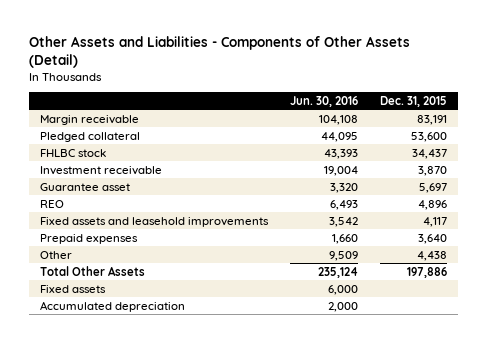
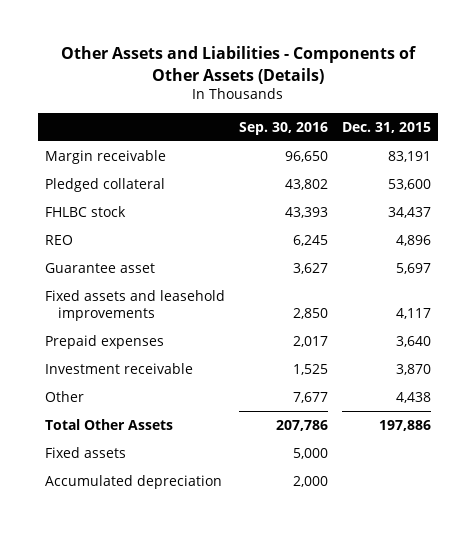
[29,36,411,69] Other Assets and Liabilities - Components of Other Assets (Detail) -> [61,46,417,84] Other Assets and Liabilities - Components of Other Assets (Details)
[290,95,359,107] Jun. 30, 2016 -> none
none -> [239,121,329,135] Sep. 30, 2016
[40,182,131,191] Guarantee asset -> [45,262,156,273] Guarantee asset
[40,165,163,175] Investment receivable -> [45,362,194,374] Investment receivable

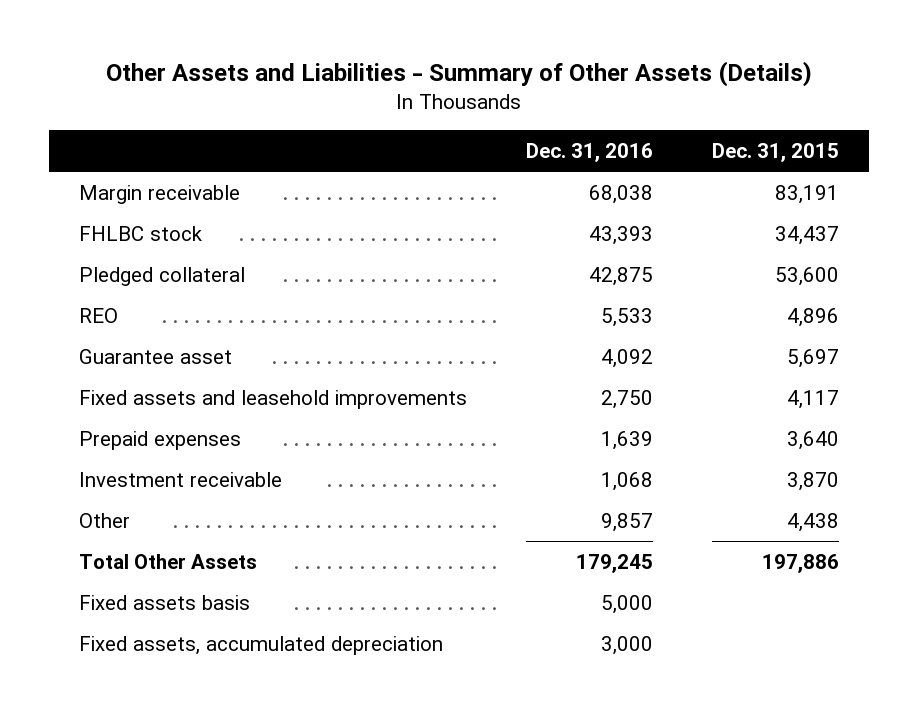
[61,46,417,84] Other Assets and Liabilities - Components of Other Assets (Details) -> [106,61,813,88] Other Assets and Liabilities - Summary of Other Assets (Details)
[239,121,329,135] Sep. 30, 2016 -> none
none -> [526,143,654,163] Dec. 31, 2016
[45,177,166,192] Pledged collateral -> [78,266,245,286] Pledged collateral
[45,446,127,458] Fixed assets -> [78,594,250,610] Fixed assets basis
[45,474,223,489] Accumulated depreciation -> [78,635,443,655] Fixed assets, accumulated depreciation

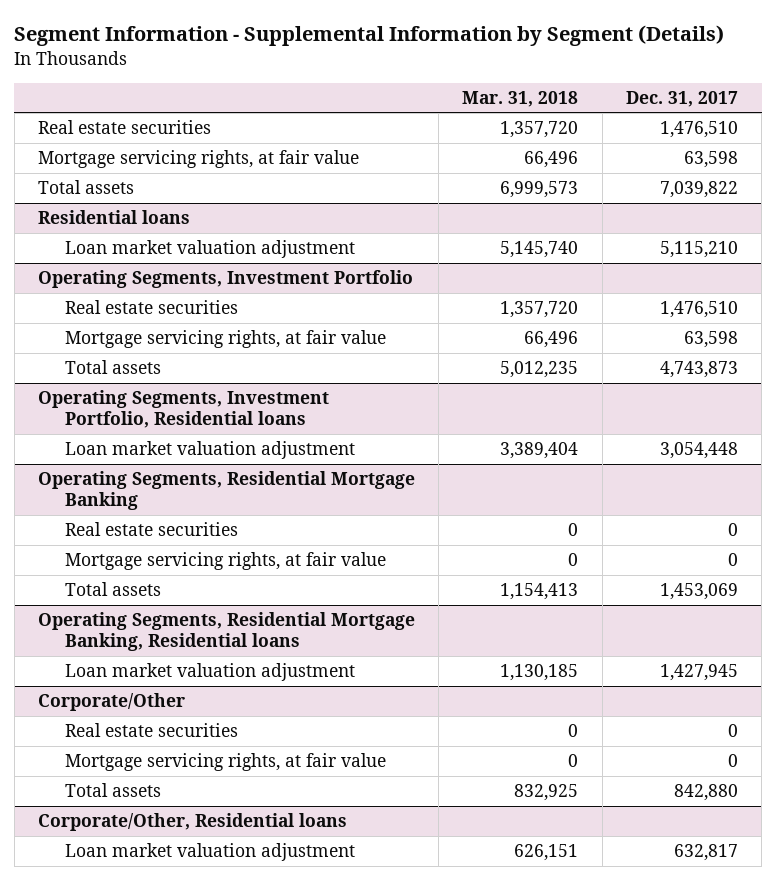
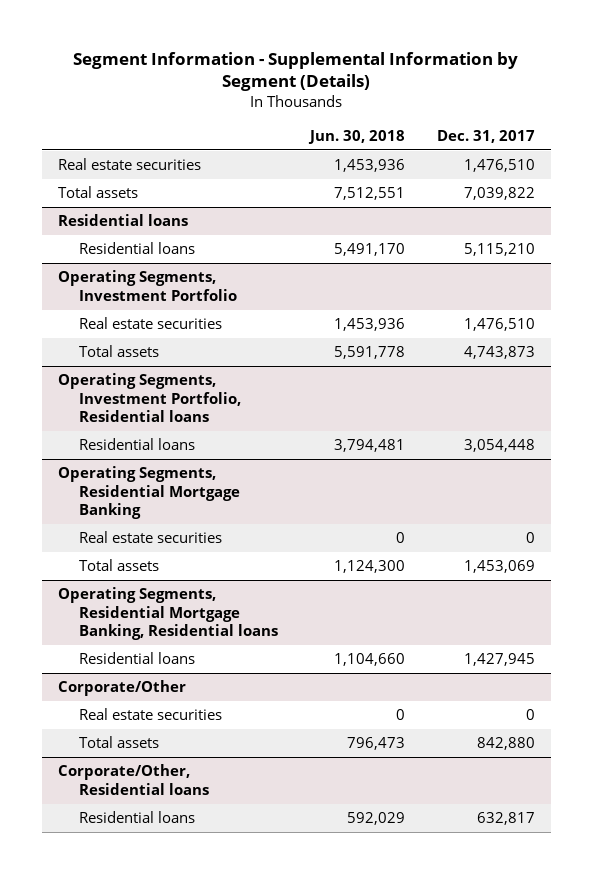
[462,90,579,107] Mar. 31, 2018 -> none
none -> [307,129,405,144] Jun. 30, 2018
[37,150,359,169] Mortgage servicing rights, at fair value -> none
[65,240,356,259] Loan market valuation adjustment -> [78,242,195,255] Residential loans
[65,330,387,349] Mortgage servicing rights, at fair value -> none
[65,441,356,460] Loan market valuation adjustment -> [78,438,195,451] Residential loans
[65,552,387,571] Mortgage servicing rights, at fair value -> none
[65,663,356,682] Loan market valuation adjustment -> [78,652,195,665] Residential loans
[65,753,387,772] Mortgage servicing rights, at fair value -> none
[65,843,356,862] Loan market valuation adjustment -> [78,811,195,824] Residential loans

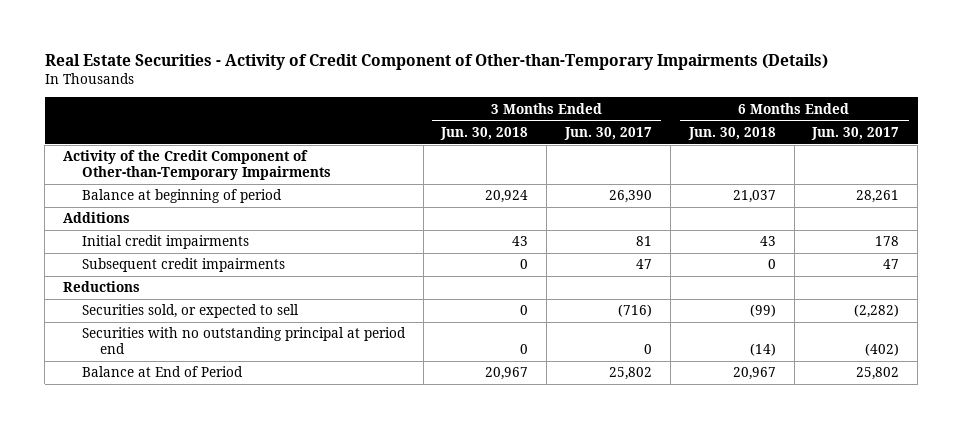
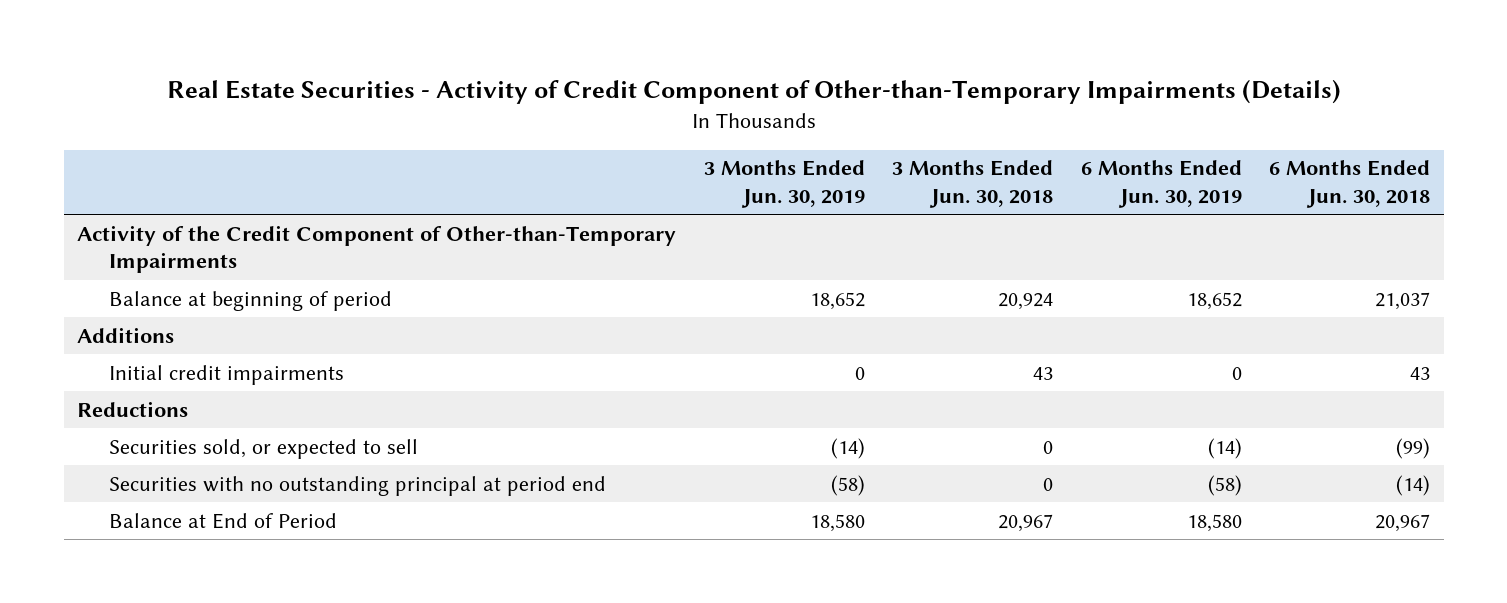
[564,126,653,140] Jun. 30, 2017 -> none
[811,126,900,140] Jun. 30, 2017 -> none
none -> [703,160,865,209] 3 Months Ended Jun. 30, 2019
none -> [1080,160,1242,209] 6 Months Ended Jun. 30, 2019
[81,258,285,273] Subsequent credit impairments -> none

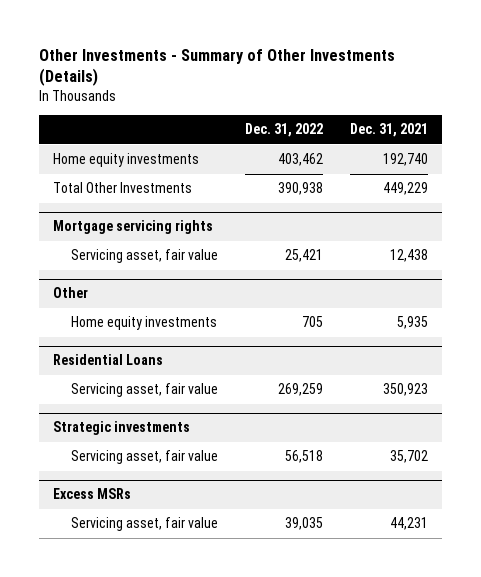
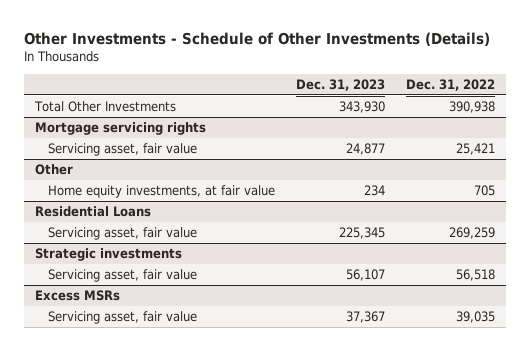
[39,48,396,87] Other Investments - Summary of Other Investments (Details) -> [24,32,491,47] Other Investments - Schedule of Other Investments (Details)
[350,123,429,138] Dec. 31, 2021 -> none
none -> [296,78,386,91] Dec. 31, 2023
[53,153,200,168] Home equity investments -> none
[70,316,217,331] Home equity investments -> [48,185,276,199] Home equity investments, at fair value

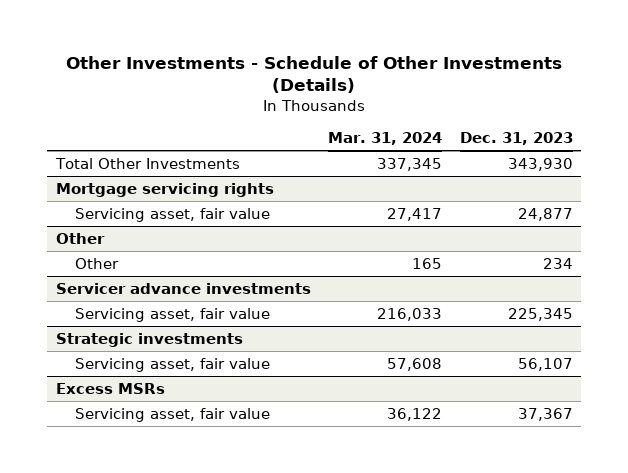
[406,78,496,91] Dec. 31, 2022 -> none
none -> [328,131,443,145] Mar. 31, 2024
[48,185,276,199] Home equity investments, at fair value -> [75,257,120,269] Other
[34,206,151,218] Residential Loans -> [55,282,311,294] Servicer advance investments

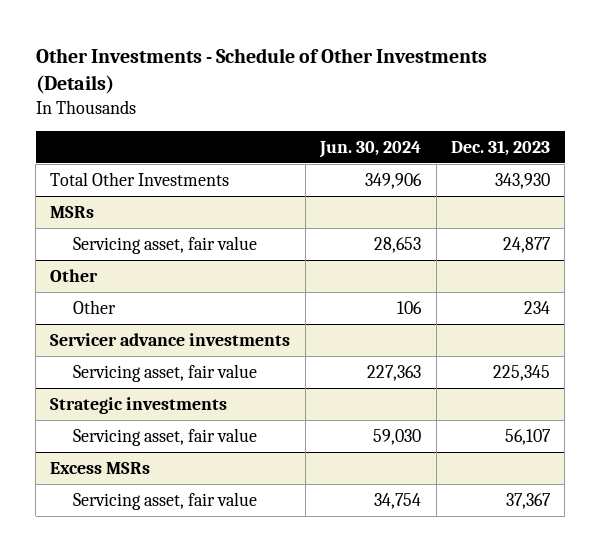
[328,131,443,145] Mar. 31, 2024 -> none
none -> [319,140,422,158] Jun. 30, 2024
[55,182,274,197] Mortgage servicing rights -> [50,205,95,218] MSRs

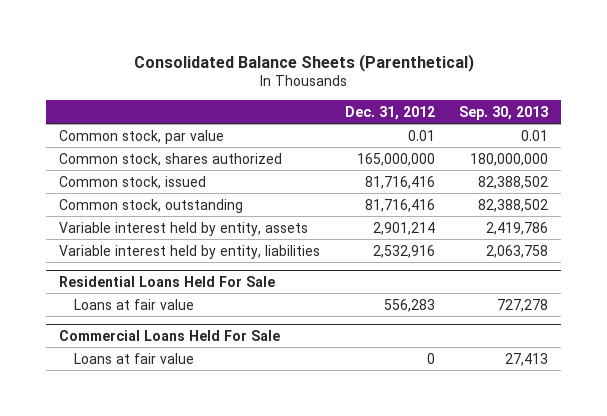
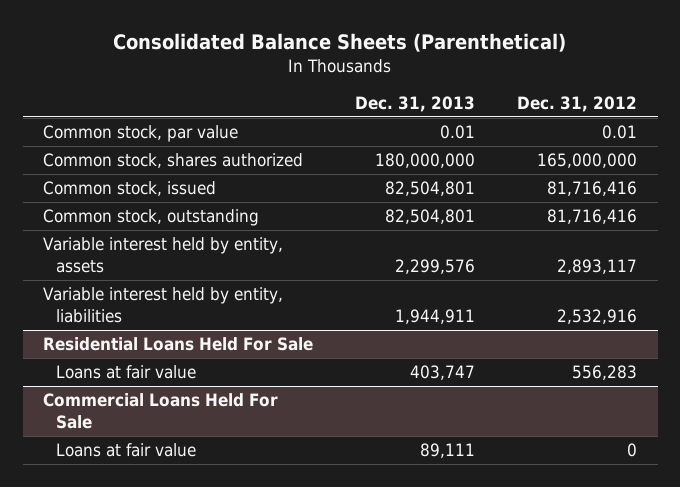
[459,105,549,120] Sep. 30, 2013 -> none
none -> [355,95,476,112] Dec. 31, 2013
[372,221,435,235] 2,901,214 -> [556,258,637,274] 2,893,117

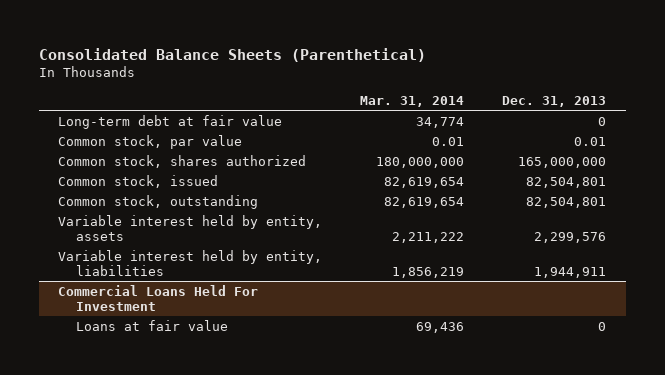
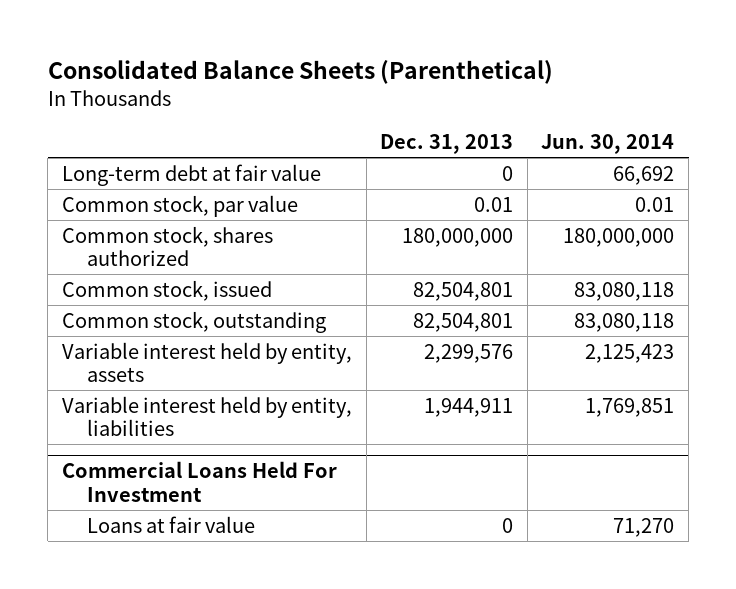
[360,96,465,108] Mar. 31, 2014 -> none
none -> [541,134,675,155] Jun. 30, 2014
[518,156,607,168] 165,000,000 -> [402,227,514,247] 180,000,000

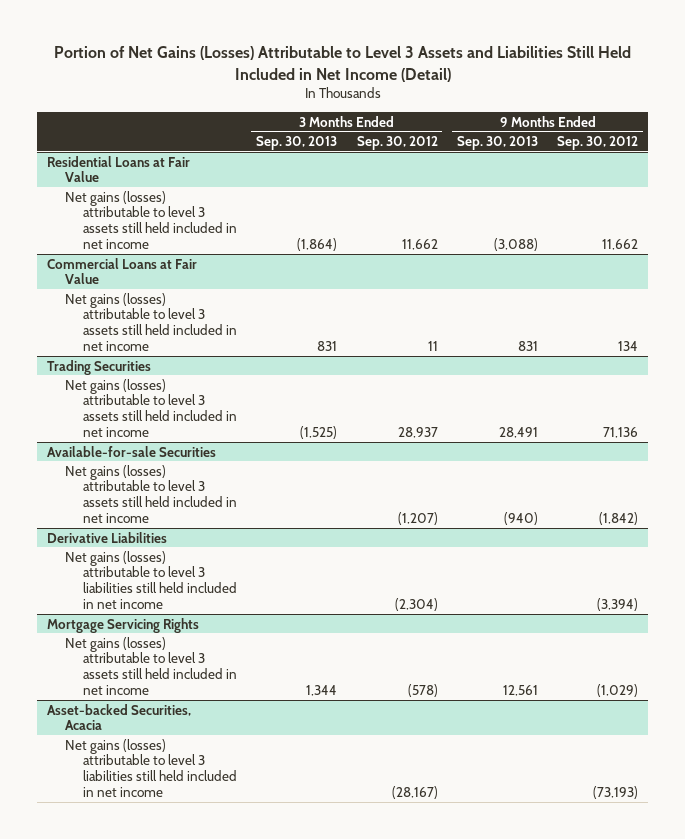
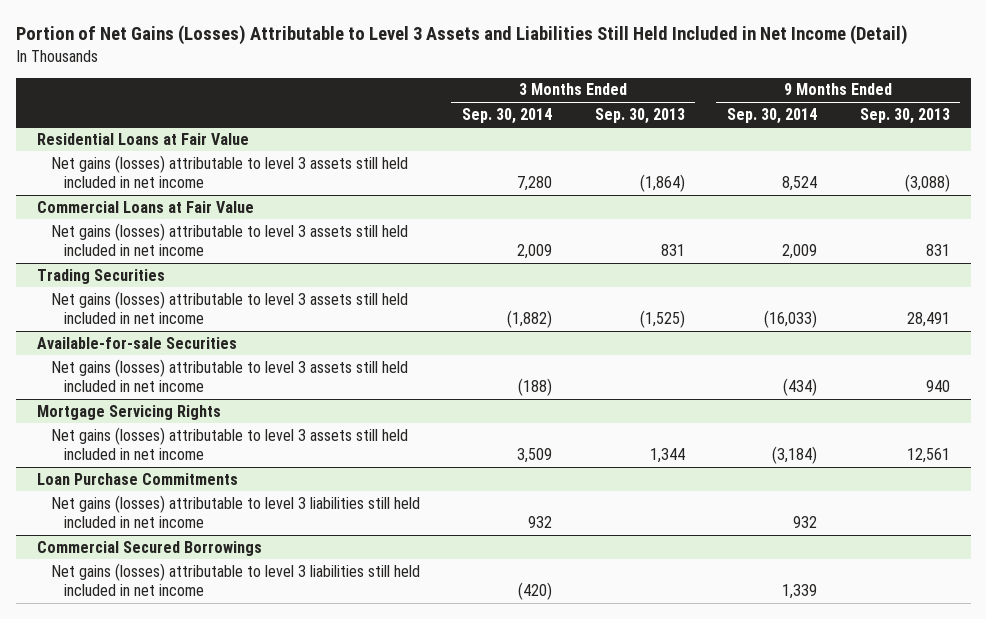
[356,135,438,150] Sep. 30, 2012 -> none
[557,135,639,150] Sep. 30, 2012 -> none
none -> [462,107,553,124] Sep. 30, 2014
none -> [727,107,818,124] Sep. 30, 2014
[46,531,167,543] Derivative Liabilities -> none
[64,550,237,610] Net gains (losses) attributable to level 3 liabilities still held included in net income -> none
[503,512,538,526] (940) -> [925,380,950,393] 940
[46,703,191,731] Asset-backed Securities, Acacia -> none
none -> [36,472,238,485] Loan Purchase Commitments
none -> [36,540,262,556] Commercial Secured Borrowings
none -> [50,562,420,597] Net gains (losses) attributable to level 3 liabilities still held included in net income

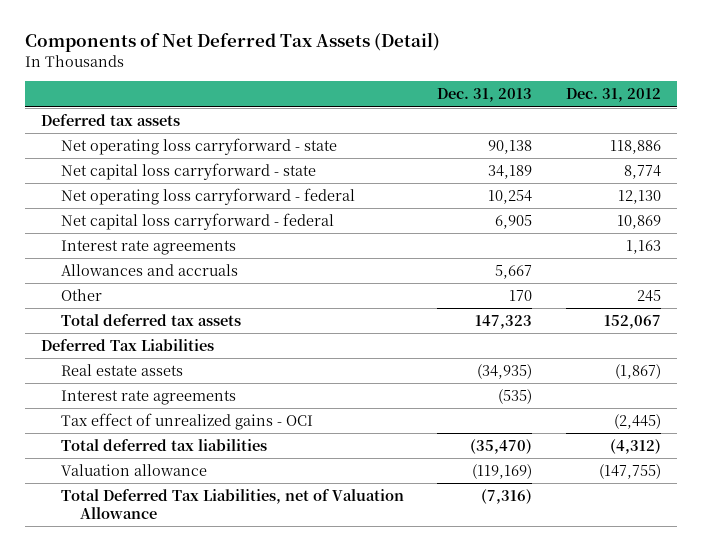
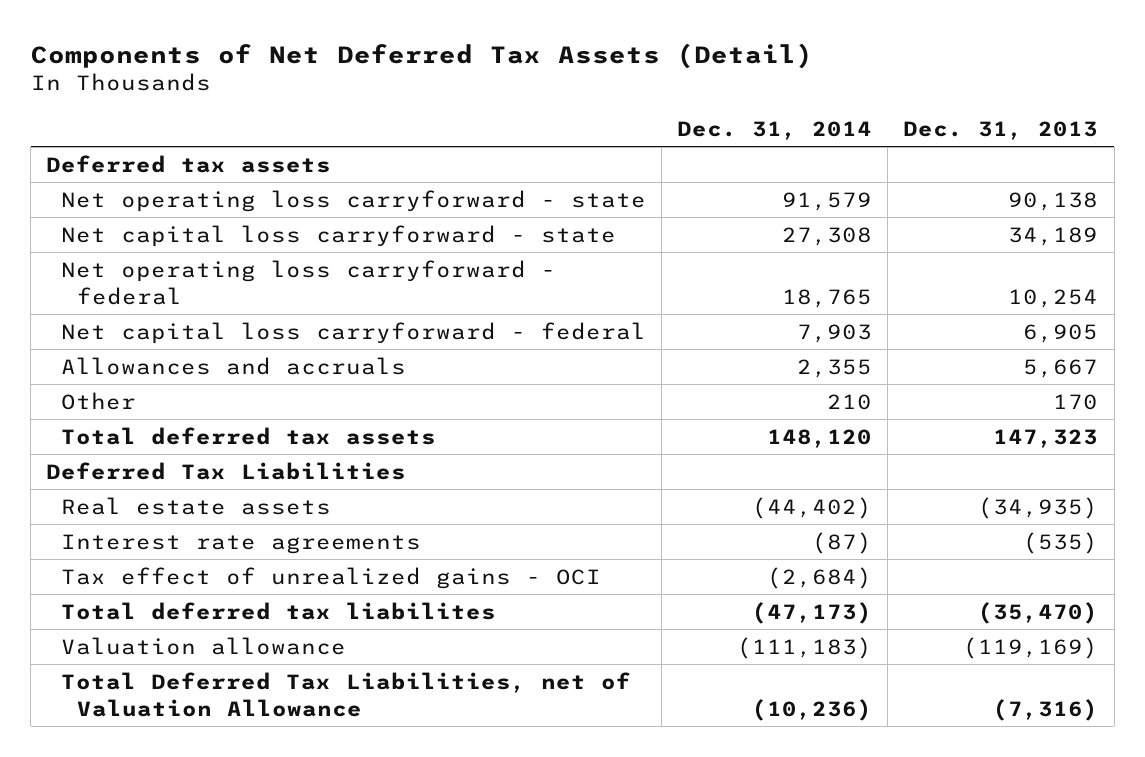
[565,88,661,103] Dec. 31, 2012 -> none
none -> [677,120,873,140] Dec. 31, 2014
[60,239,236,255] Interest rate agreements -> none
[60,438,267,451] Total deferred tax liabilities -> [61,601,497,620] Total deferred tax liabilites

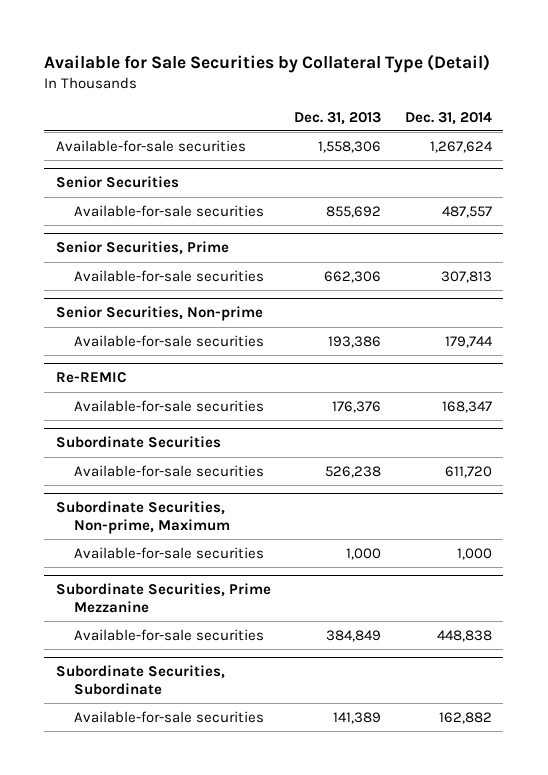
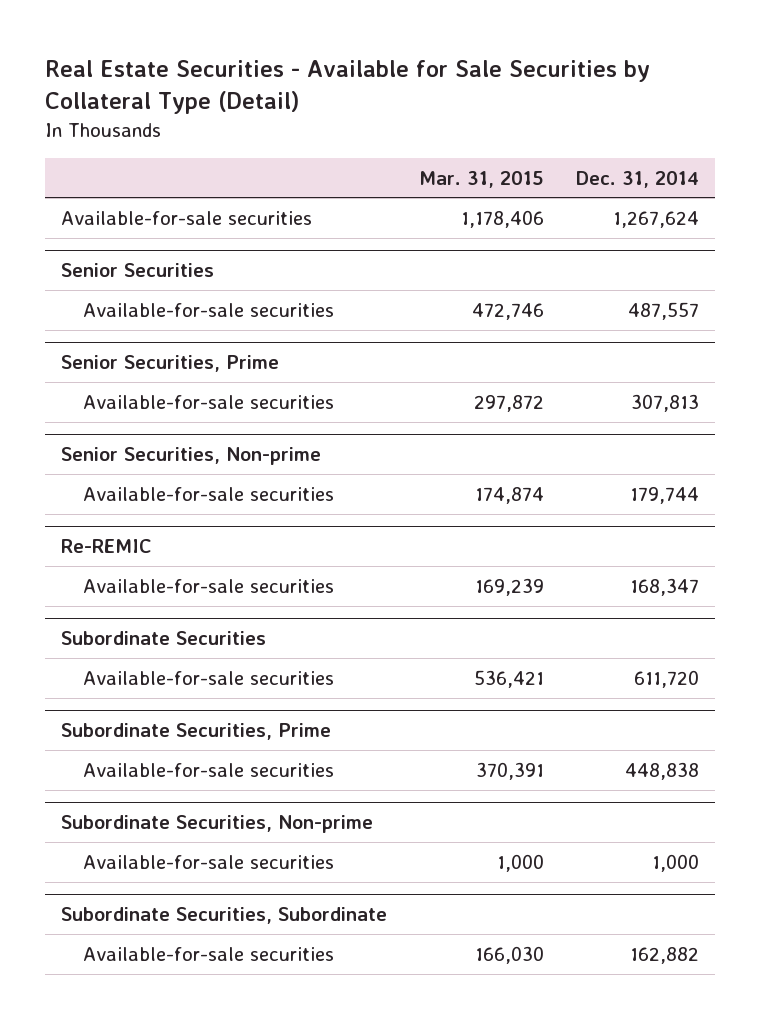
[44,53,491,73] Available for Sale Securities by Collateral Type (Detail) -> [45,60,651,115] Real Estate Securities - Available for Sale Securities by Collateral Type (Detail)
[294,111,382,125] Dec. 31, 2013 -> none
none -> [419,170,545,188] Mar. 31, 2015
[56,501,230,534] Subordinate Securities, Non-prime, Maximum -> none
[73,546,264,559] Available-for-sale securities -> none
[56,583,272,613] Subordinate Securities, Prime Mezzanine -> [61,723,332,741] Subordinate Securities, Prime
none -> [61,815,374,834] Subordinate Securities, Non-prime
none -> [82,854,334,869] Available-for-sale securities

